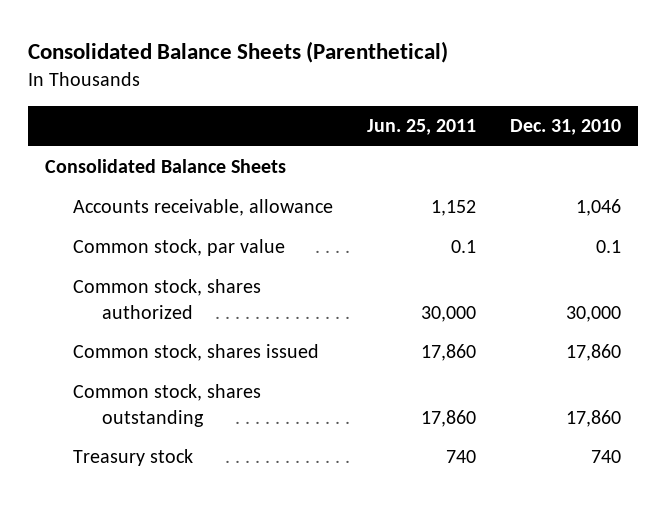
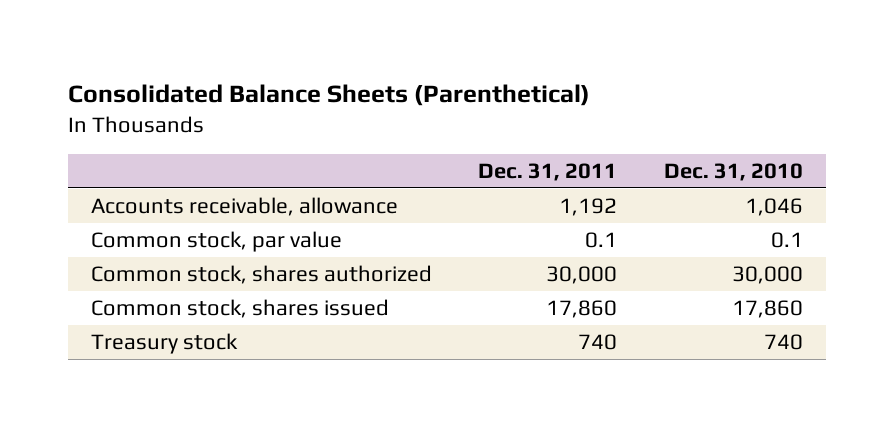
[367,119,477,136] Jun. 25, 2011 -> none
none -> [478,162,618,181] Dec. 31, 2011
[44,159,286,174] Consolidated Balance Sheets -> none
[73,384,262,427] Common stock, shares outstanding -> none

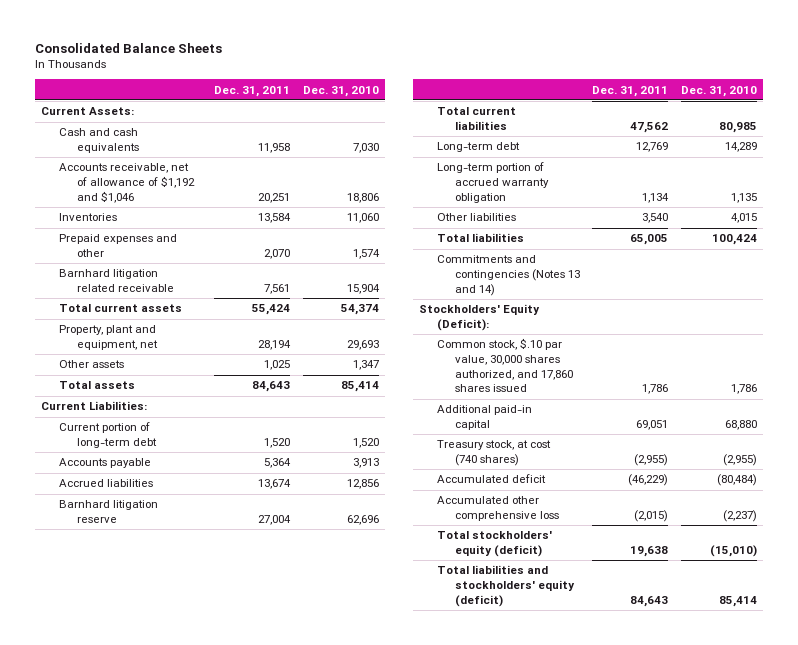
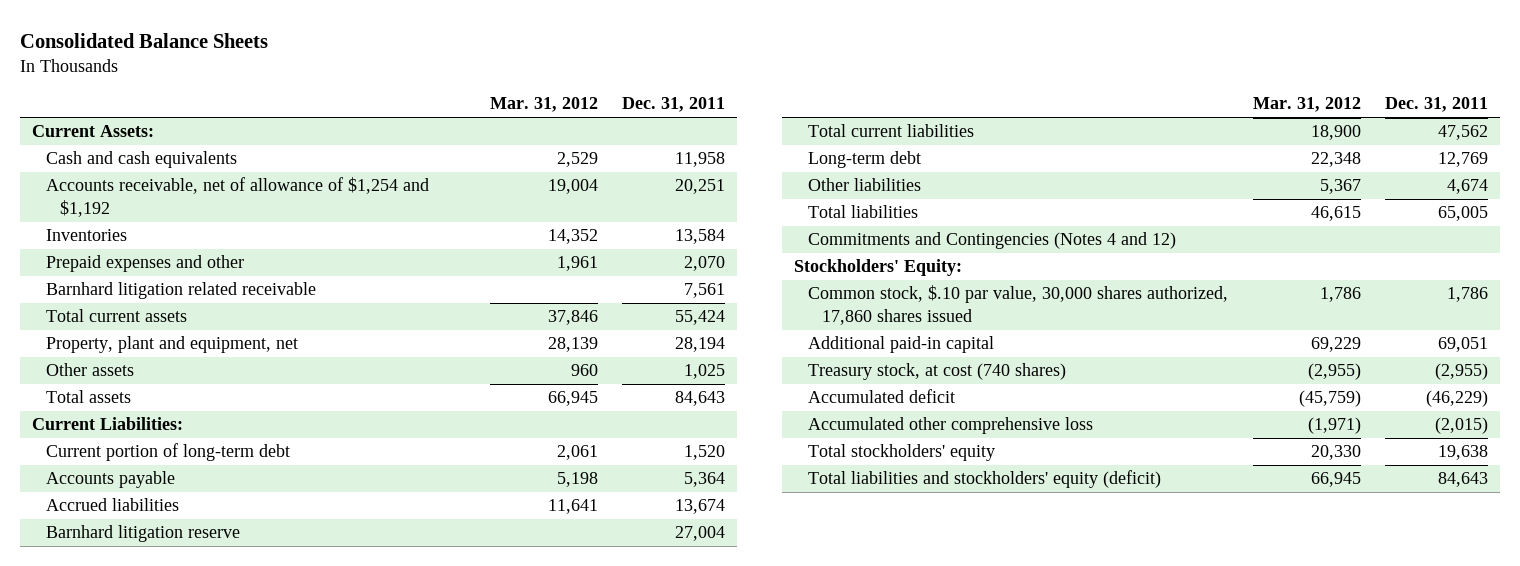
[302,85,379,97] Dec. 31, 2010 -> none
none -> [490,97,599,113] Mar. 31, 2012
[59,163,196,203] Accounts receivable, net of allowance of $1,192 and $1,046 -> [45,177,429,217] Accounts receivable, net of allowance of $1,254 and $1,192
[437,162,550,203] Long-term portion of accrued warranty obligation -> none
[642,213,669,224] 3,540 -> [1446,179,1488,195] 4,674
[437,255,581,296] Commitments and contingencies (Notes 13 and 14) -> [808,232,1177,250] Commitments and Contingencies (Notes 4 and 12)
[419,304,541,332] Stockholders' Equity (Deficit): -> [794,259,963,277] Stockholders' Equity:
[437,338,574,393] Common stock, $.10 par value, 30,000 shares authorized, and 17,860 shares issued -> [808,285,1229,325] Common stock, $.10 par value, 30,000 shares authorized, 17,860 shares issued
[437,531,553,558] Total stockholders' equity (deficit) -> [808,444,996,462] Total stockholders' equity

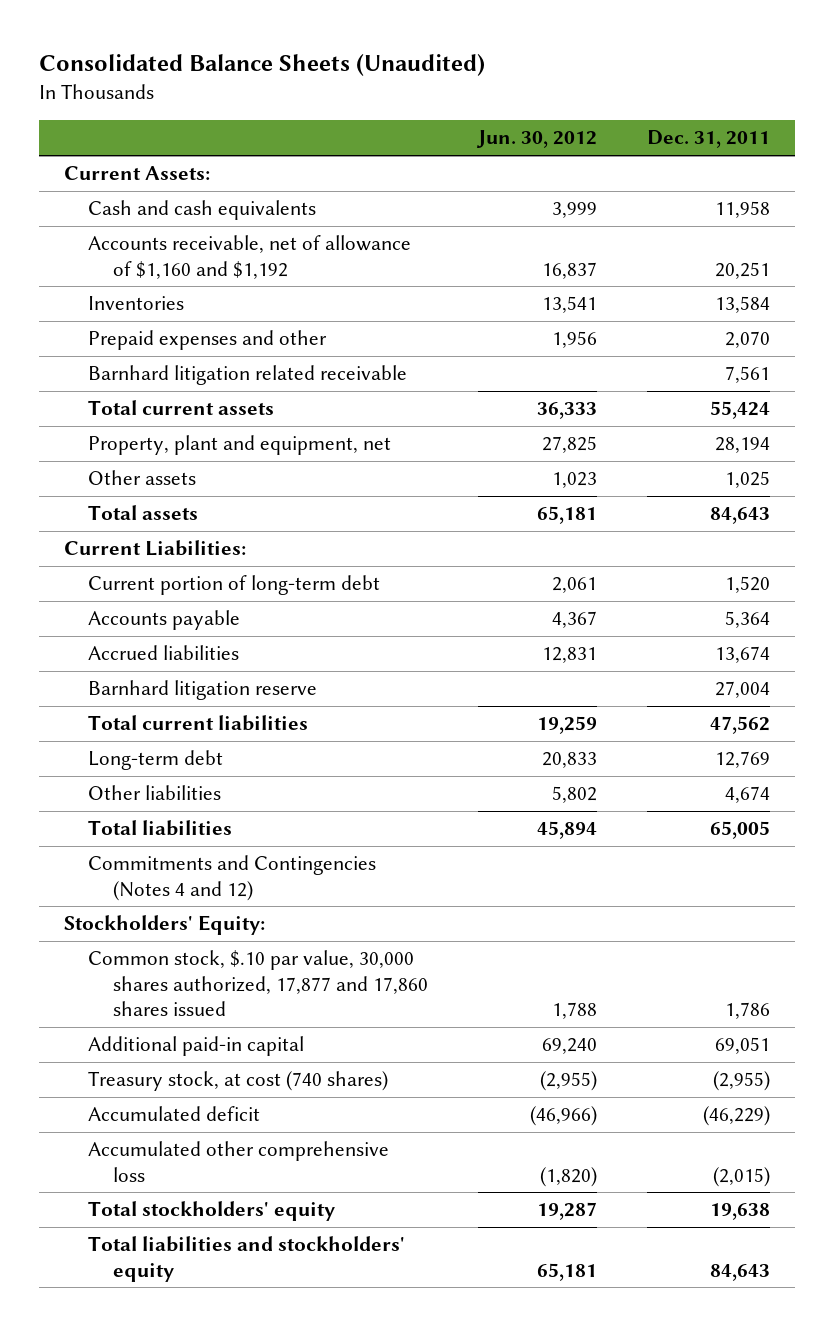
[19,32,268,48] Consolidated Balance Sheets -> [38,54,485,77] Consolidated Balance Sheets (Unaudited)
[490,97,599,113] Mar. 31, 2012 -> none
none -> [475,130,597,149] Jun. 30, 2012
[45,177,429,217] Accounts receivable, net of allowance of $1,254 and $1,192 -> [88,235,412,279] Accounts receivable, net of allowance of $1,160 and $1,192
[808,285,1229,325] Common stock, $.10 par value, 30,000 shares authorized, 17,860 shares issued -> [88,950,428,1016] Common stock, $.10 par value, 30,000 shares authorized, 17,877 and 17,860 shares issued
[808,470,1162,489] Total liabilities and stockholders' equity (deficit) -> [88,1236,406,1282] Total liabilities and stockholders' equity

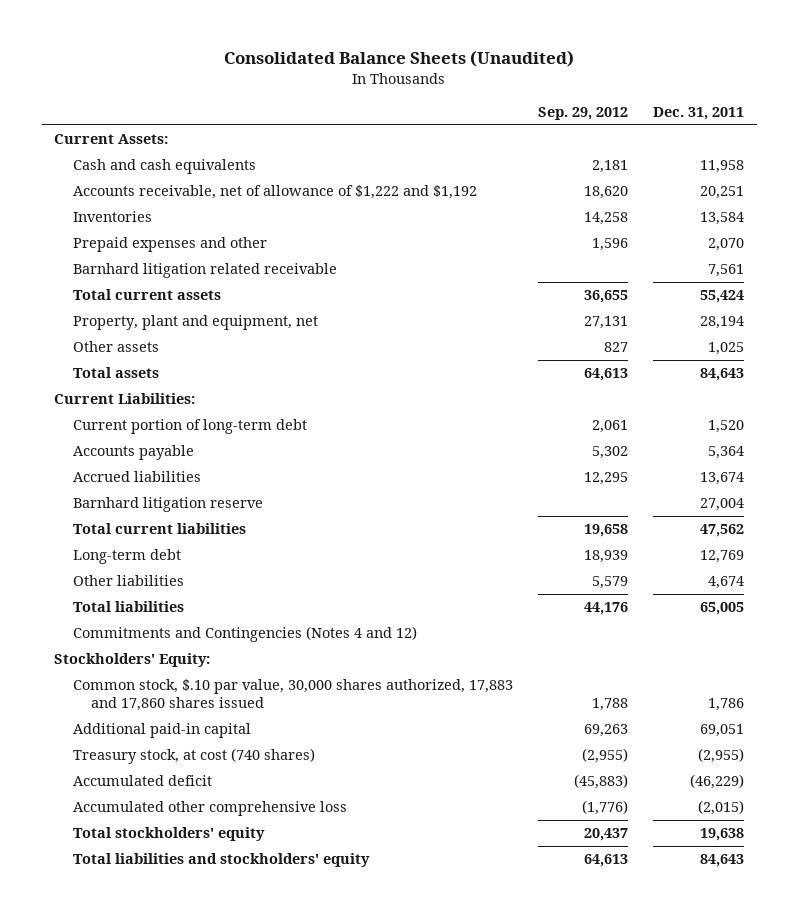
[475,130,597,149] Jun. 30, 2012 -> none
none -> [538,107,629,121] Sep. 29, 2012
[88,235,412,279] Accounts receivable, net of allowance of $1,160 and $1,192 -> [72,185,477,200] Accounts receivable, net of allowance of $1,222 and $1,192
[88,950,428,1016] Common stock, $.10 par value, 30,000 shares authorized, 17,877 and 17,860 shares issued -> [72,679,513,711] Common stock, $.10 par value, 30,000 shares authorized, 17,883 and 17,860 shares issued

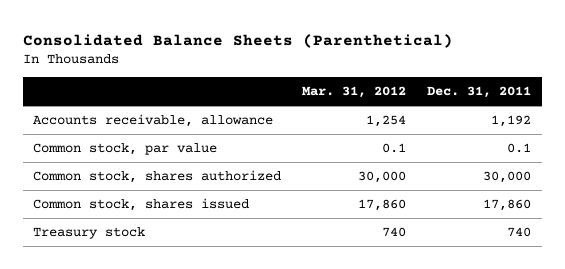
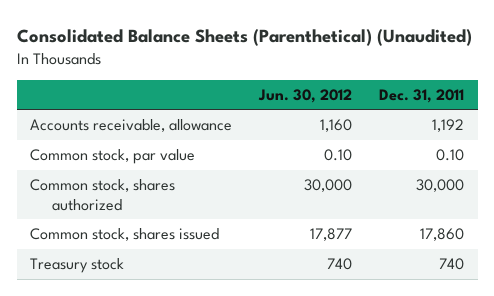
[23,33,454,48] Consolidated Balance Sheets (Parenthetical) -> [16,28,472,46] Consolidated Balance Sheets (Parenthetical) (Unaudited)
[302,86,407,99] Mar. 31, 2012 -> none
none -> [258,88,353,103] Jun. 30, 2012
[507,142,532,153] 0.1 -> [436,149,465,162] 0.10

